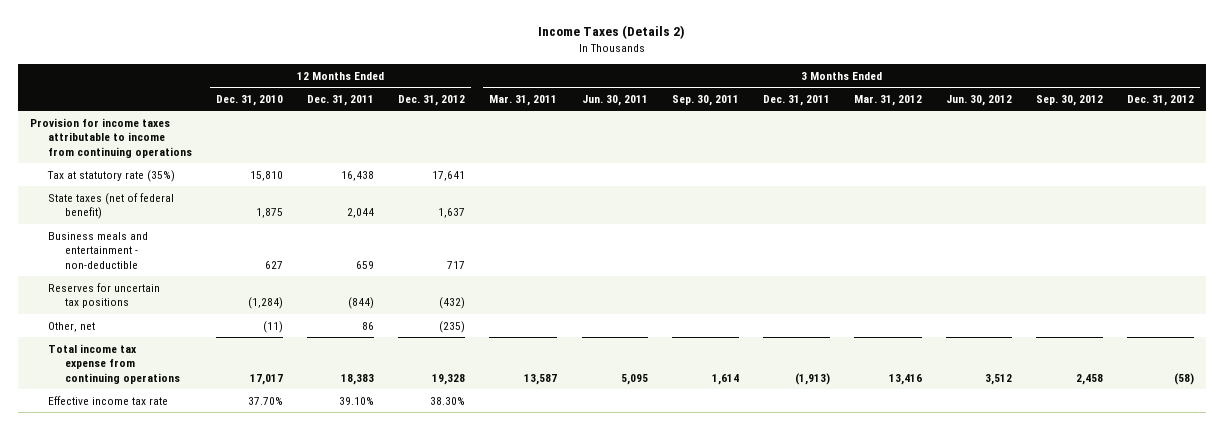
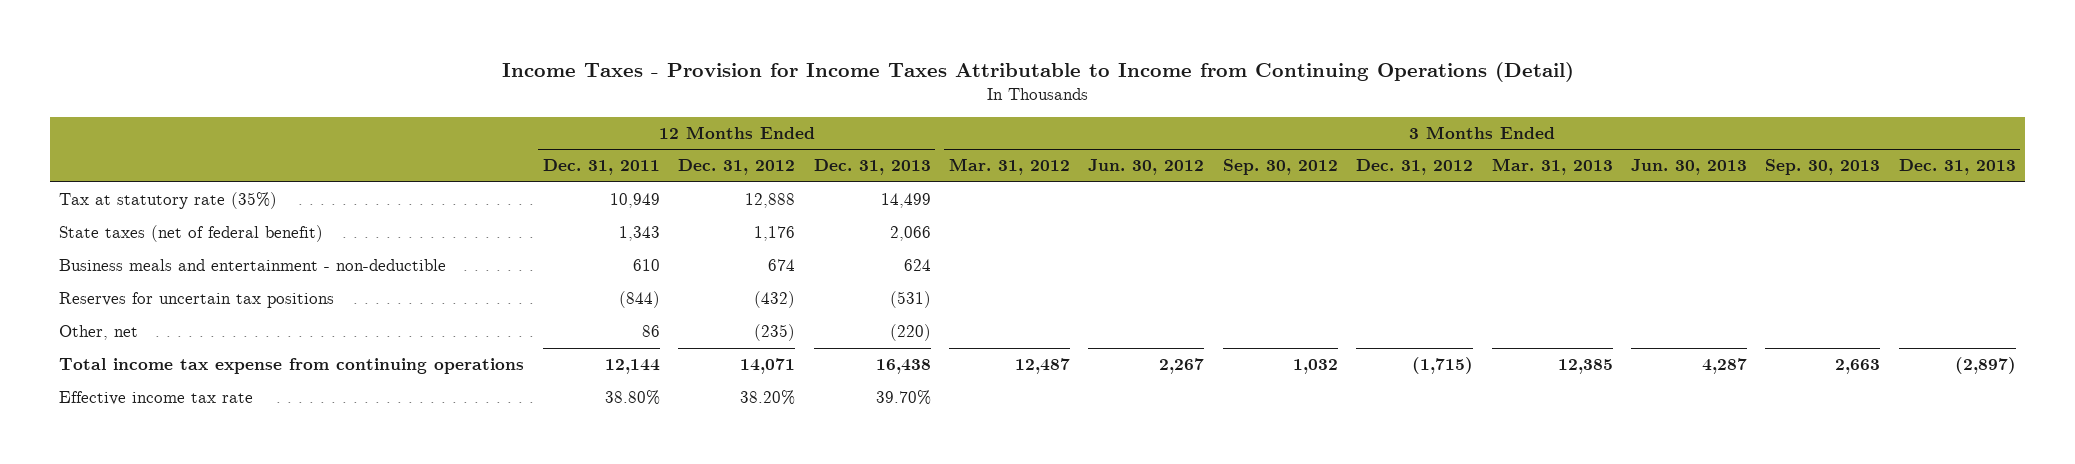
[538,25,686,40] Income Taxes (Details 2) -> [501,61,1574,82] Income Taxes - Provision for Income Taxes Attributable to Income from Continuing Operations (Detail)
[216,94,284,106] Dec. 31, 2010 -> none
[489,94,558,106] Mar. 31, 2011 -> none
[581,94,648,106] Jun. 30, 2011 -> none
[671,94,739,106] Sep. 30, 2011 -> none
[762,94,830,106] Dec. 31, 2011 -> none
none -> [813,159,931,176] Dec. 31, 2013
none -> [1491,158,1613,176] Mar. 31, 2013
none -> [1630,159,1747,176] Jun. 30, 2013
none -> [1765,159,1881,176] Sep. 30, 2013
none -> [1898,159,2016,176] Dec. 31, 2013
[30,117,192,158] Provision for income taxes attributable to income from continuing operations -> none
[341,170,375,181] 16,438 -> [609,193,660,209] 10,949
[432,170,466,181] 17,641 -> [745,193,796,209] 12,888
[347,208,375,219] 2,044 -> [618,226,660,242] 1,343
[438,208,466,219] 1,637 -> [754,226,796,242] 1,176
[356,260,375,269] 659 -> [632,259,660,272] 610
[447,260,466,269] 717 -> [768,259,796,272] 674
[341,373,375,385] 18,383 -> [604,359,660,375] 12,144
[432,373,466,385] 19,328 -> [740,358,796,375] 14,071
[888,373,922,385] 13,416 -> [1015,358,1071,375] 12,487
[984,373,1012,385] 3,512 -> [1159,358,1205,375] 2,267
[1076,373,1104,385] 2,458 -> [1292,359,1338,375] 1,032
[1174,372,1195,385] (58) -> [1412,357,1474,375] (1,715)
[339,396,375,405] 39.10% -> [604,390,660,406] 38.80%
[430,396,466,405] 38.30% -> [740,390,796,406] 38.20%

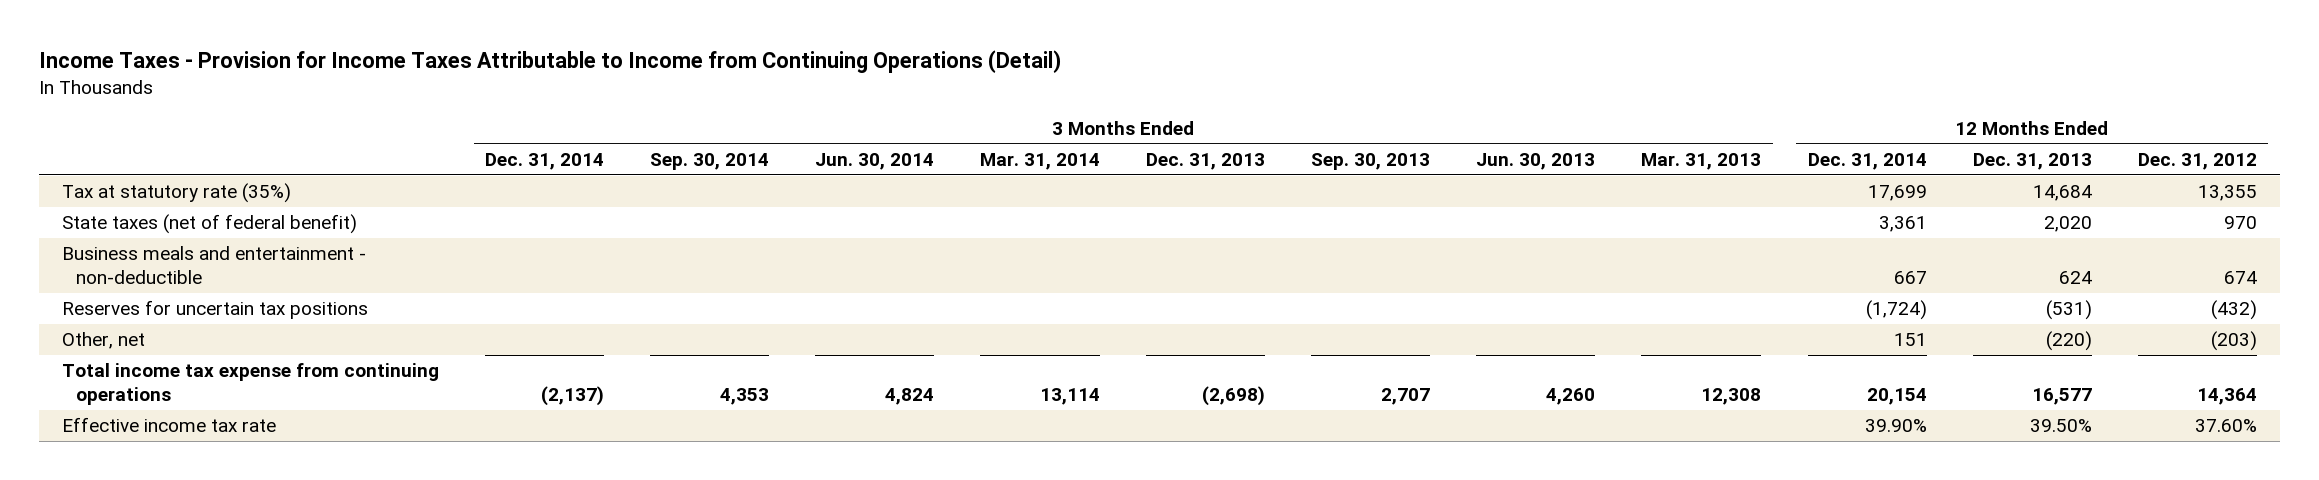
[542,159,660,176] Dec. 31, 2011 -> none
[949,158,1071,176] Mar. 31, 2012 -> none
[1088,159,1205,176] Jun. 30, 2012 -> none
[1222,159,1338,176] Sep. 30, 2012 -> none
[1356,159,1474,176] Dec. 31, 2012 -> none
none -> [485,153,605,171] Dec. 31, 2014
none -> [650,153,770,171] Sep. 30, 2014
none -> [815,153,935,171] Jun. 30, 2014
none -> [980,153,1101,171] Mar. 31, 2014
none -> [1807,153,1927,171] Dec. 31, 2014
[745,193,796,209] 12,888 -> [2197,185,2257,202] 13,355
[880,193,931,209] 14,499 -> [2032,185,2092,202] 14,684
[754,226,796,242] 1,176 -> [2223,216,2257,230] 970
[889,226,931,242] 2,066 -> [2043,216,2092,233] 2,020
[754,324,796,342] (235) -> [2210,331,2257,352] (203)
[740,358,796,375] 14,071 -> [2196,387,2257,405] 14,364
[875,359,931,375] 16,438 -> [2031,387,2092,405] 16,577
[1557,359,1613,375] 12,385 -> [1701,387,1762,405] 12,308
[1701,358,1747,375] 4,287 -> [1546,387,1596,405] 4,260
[1835,359,1881,375] 2,663 -> [1381,387,1431,405] 2,707
[1954,357,2016,375] (2,897) -> [1202,385,1266,406] (2,698)
[740,390,796,406] 38.20% -> [2194,419,2257,433] 37.60%
[875,390,931,406] 39.70% -> [2029,419,2092,433] 39.50%

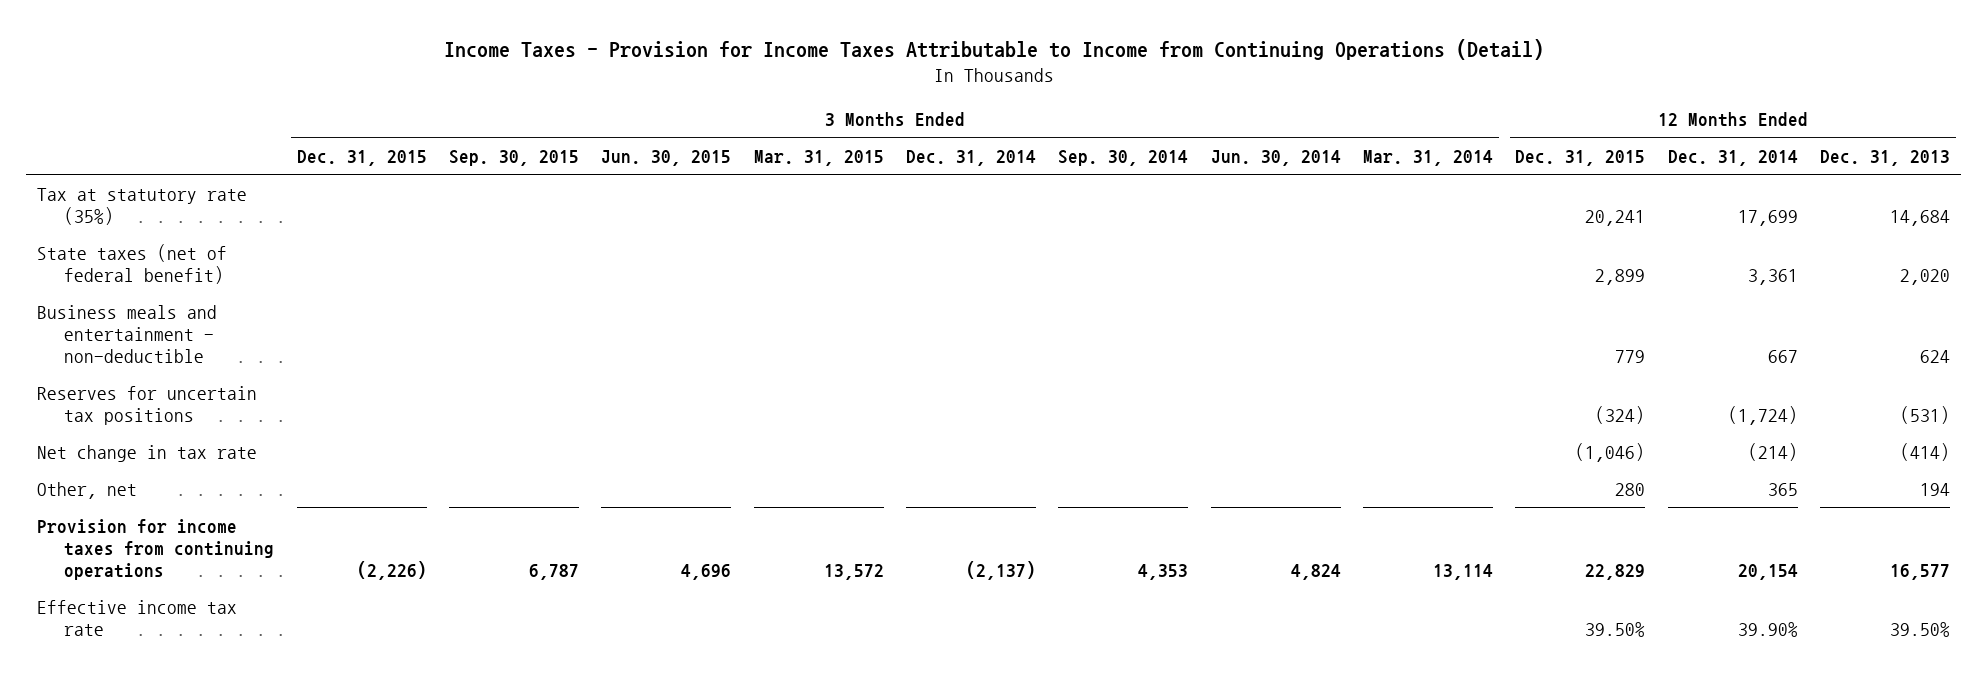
[1146,153,1266,171] Dec. 31, 2013 -> none
[1311,153,1431,171] Sep. 30, 2013 -> none
[1476,153,1596,171] Jun. 30, 2013 -> none
[1641,153,1762,171] Mar. 31, 2013 -> none
[2137,153,2257,171] Dec. 31, 2012 -> none
none -> [296,149,427,166] Dec. 31, 2015
none -> [449,149,580,166] Sep. 30, 2015
none -> [601,149,732,166] Jun. 30, 2015
none -> [753,149,884,166] Mar. 31, 2015
none -> [1515,149,1646,166] Dec. 31, 2015
none -> [37,444,258,462] Net change in tax rate
[1893,333,1927,347] 151 -> [1767,482,1798,496] 365
[2045,331,2092,352] (220) -> [1920,482,1951,496] 194
[62,363,440,405] Total income tax expense from continuing operations -> [37,518,275,581] Provision for income taxes from continuing operations

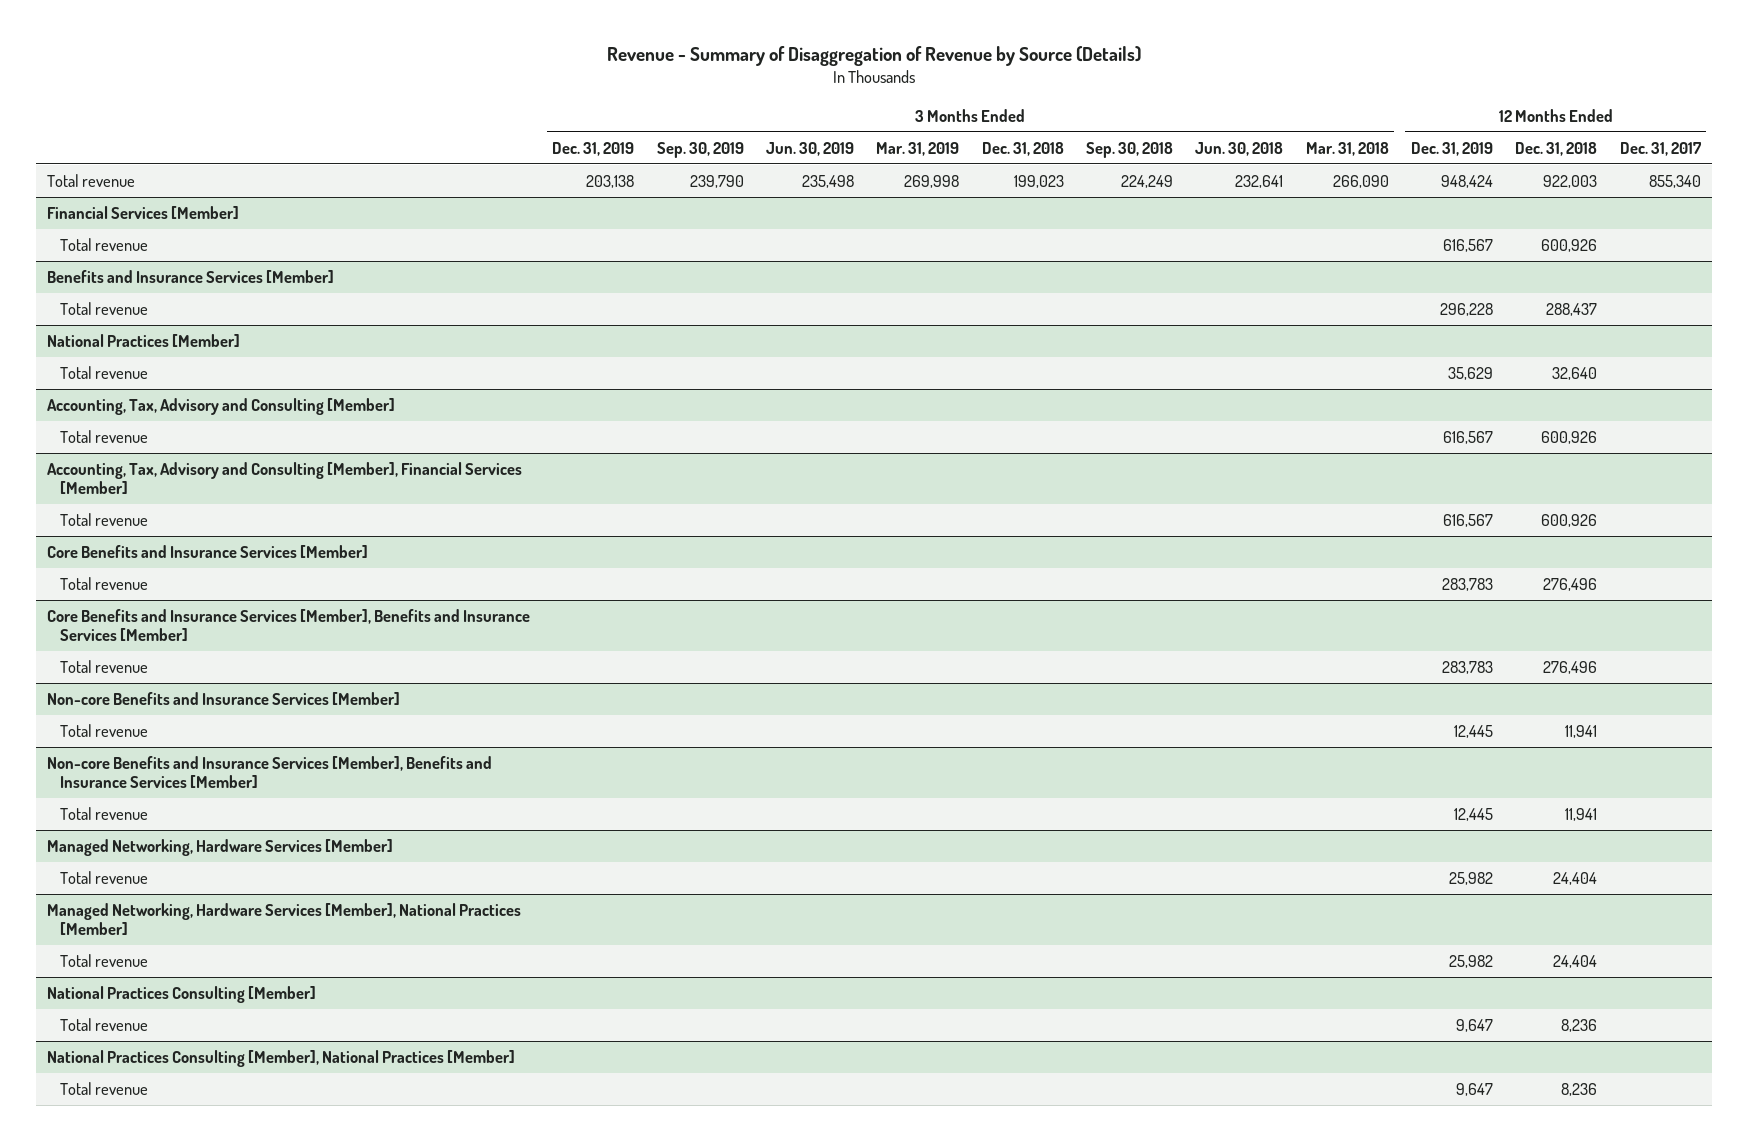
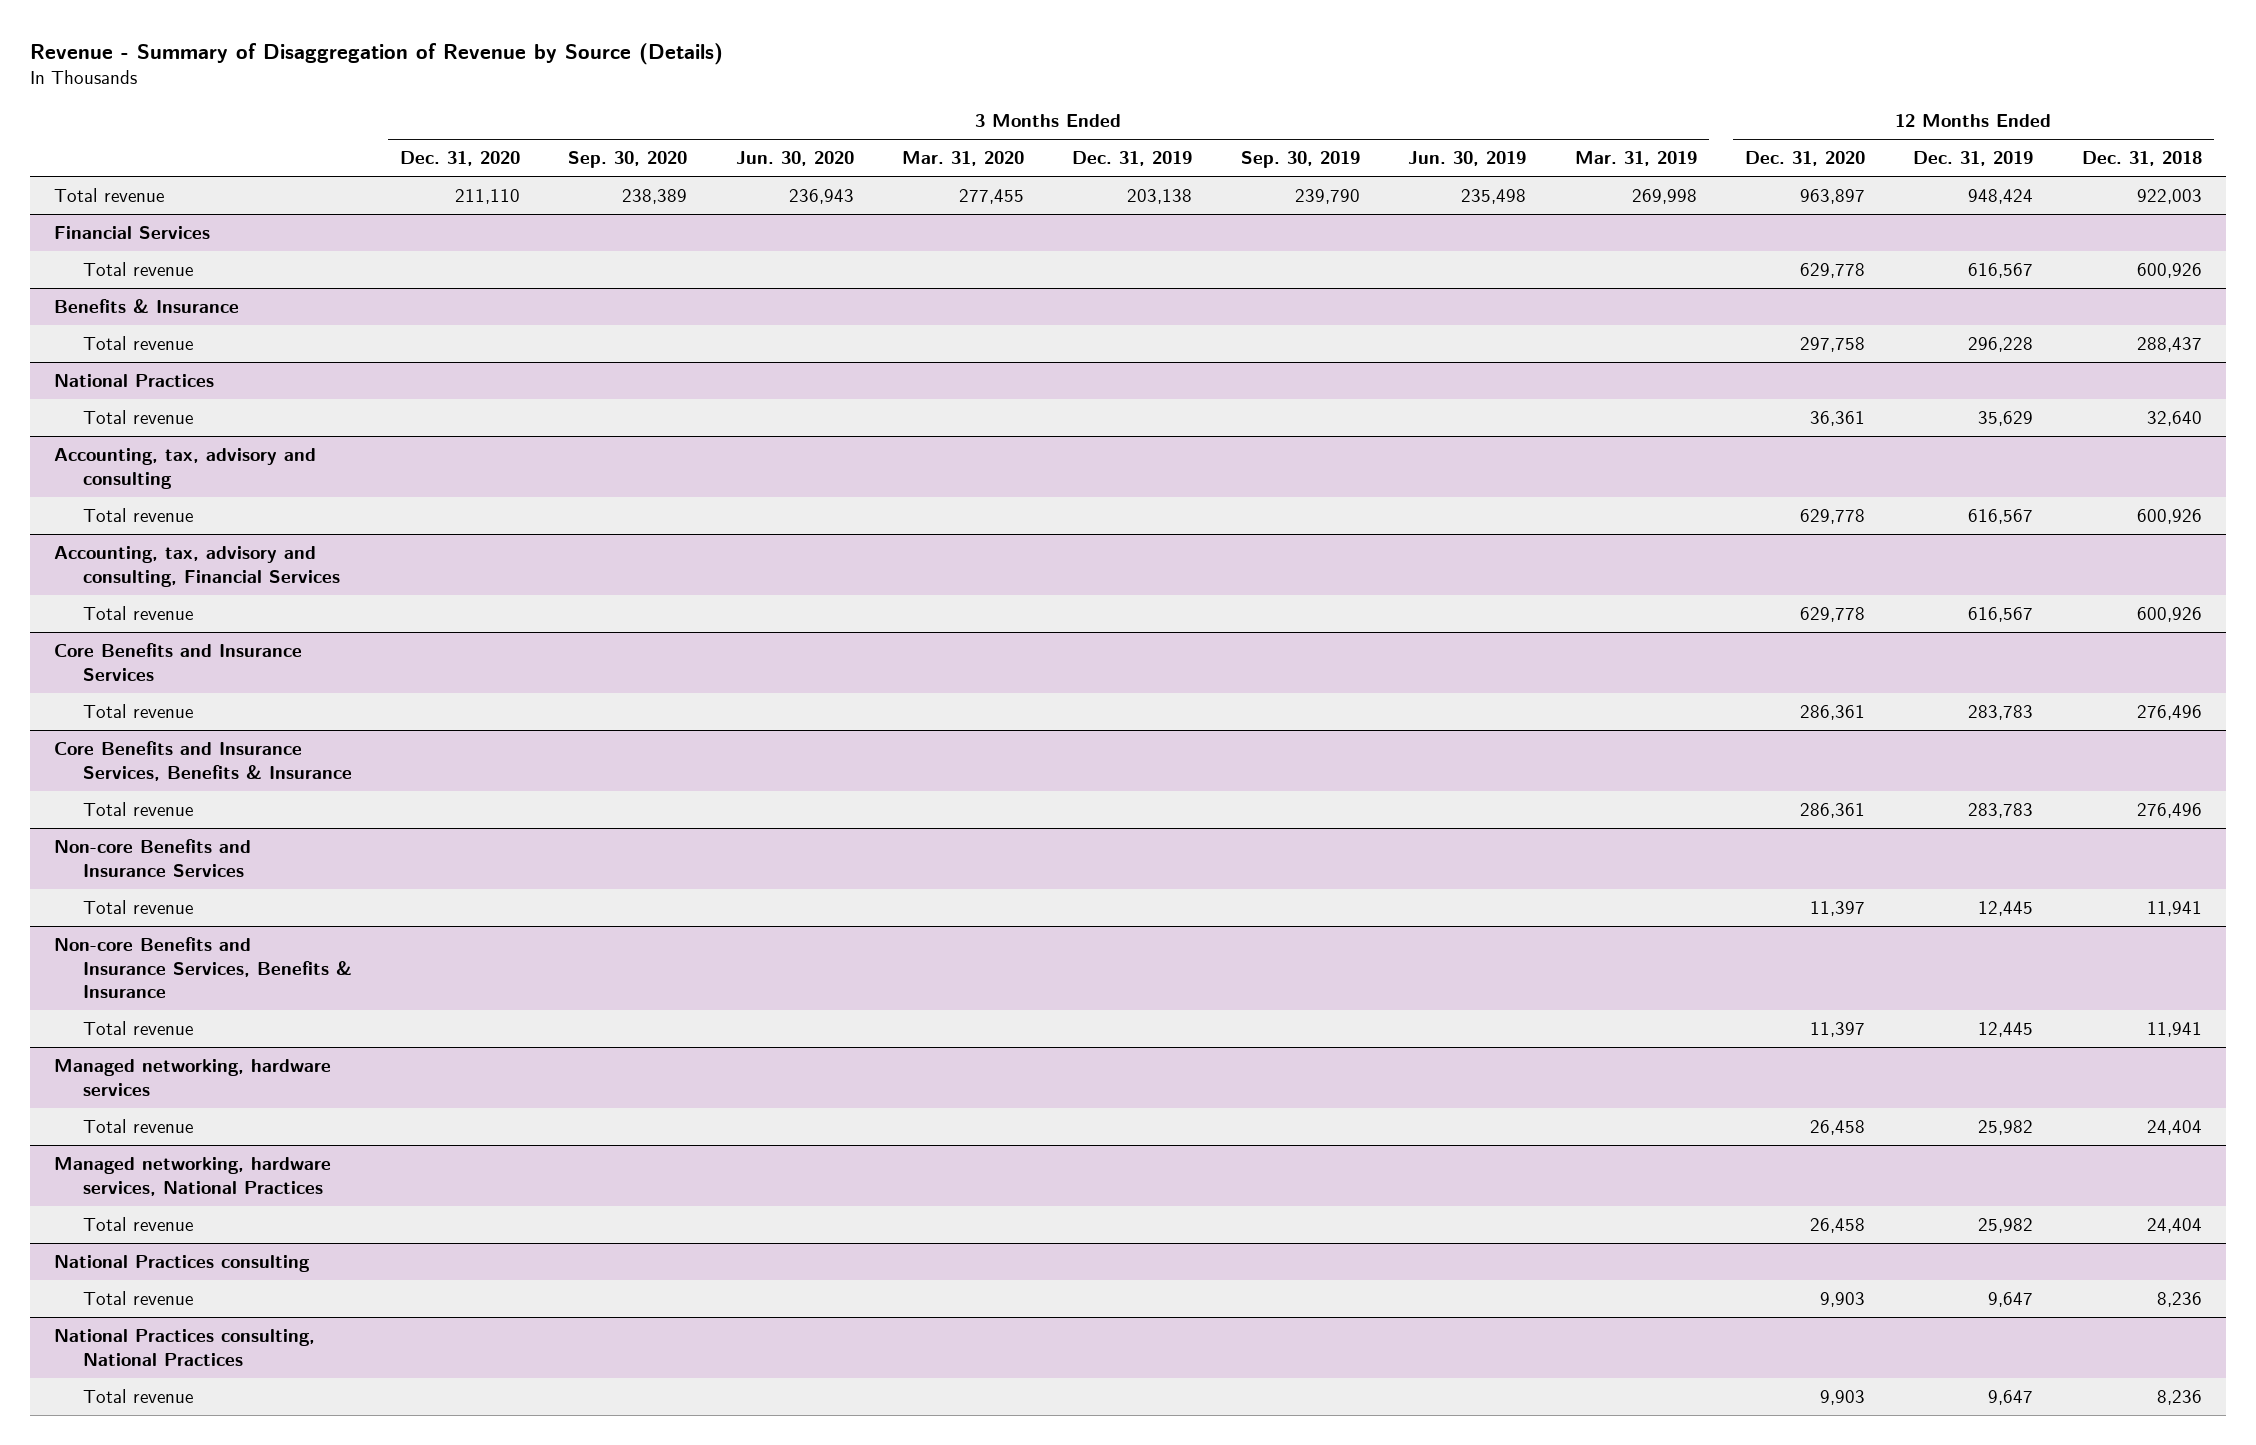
[981,141,1064,156] Dec. 31, 2018 -> none
[1085,141,1173,158] Sep. 30, 2018 -> none
[1195,141,1284,156] Jun. 30, 2018 -> none
[1305,141,1389,156] Mar. 31, 2018 -> none
[1619,141,1702,156] Dec. 31, 2017 -> none
none -> [399,151,520,167] Dec. 31, 2020
none -> [568,151,688,169] Sep. 30, 2020
none -> [735,151,854,167] Jun. 30, 2020
none -> [902,151,1025,167] Mar. 31, 2020
none -> [1744,151,1865,167] Dec. 31, 2020
[46,205,239,219] Financial Services [Member] -> [54,225,211,239] Financial Services
[46,269,334,283] Benefits and Insurance Services [Member] -> [54,298,240,313] Benefits & Insurance
[46,333,240,347] National Practices [Member] -> [54,373,215,387] National Practices
[46,397,395,415] Accounting, Tax, Advisory and Consulting [Member] -> [54,447,317,489] Accounting, tax, advisory and consulting
[46,461,522,495] Accounting, Tax, Advisory and Consulting [Member], Financial Services [Member] -> [54,545,340,587] Accounting, tax, advisory and consulting, Financial Services
[46,544,368,558] Core Benefits and Insurance Services [Member] -> [54,642,303,681] Core Benefits and Insurance Services
[46,608,530,642] Core Benefits and Insurance Services [Member], Benefits and Insurance Services [Member] -> [54,740,352,781] Core Benefits and Insurance Services, Benefits & Insurance
[46,691,400,705] Non-core Benefits and Insurance Services [Member] -> [54,838,252,877] Non-core Benefits and Insurance Services
[46,755,492,789] Non-core Benefits and Insurance Services [Member], Benefits and Insurance Services [Member] -> [54,936,352,999] Non-core Benefits and Insurance Services, Benefits & Insurance
[46,838,393,856] Managed Networking, Hardware Services [Member] -> [54,1058,332,1096] Managed networking, hardware services
[46,902,521,936] Managed Networking, Hardware Services [Member], National Practices [Member] -> [54,1156,332,1196] Managed networking, hardware services, National Practices
[46,985,316,1003] National Practices Consulting [Member] -> [54,1254,311,1272] National Practices consulting
[46,1049,515,1067] National Practices Consulting [Member], National Practices [Member] -> [54,1328,316,1366] National Practices consulting, National Practices

